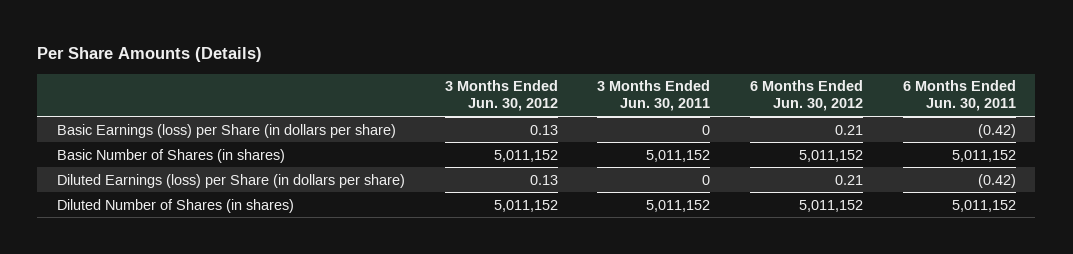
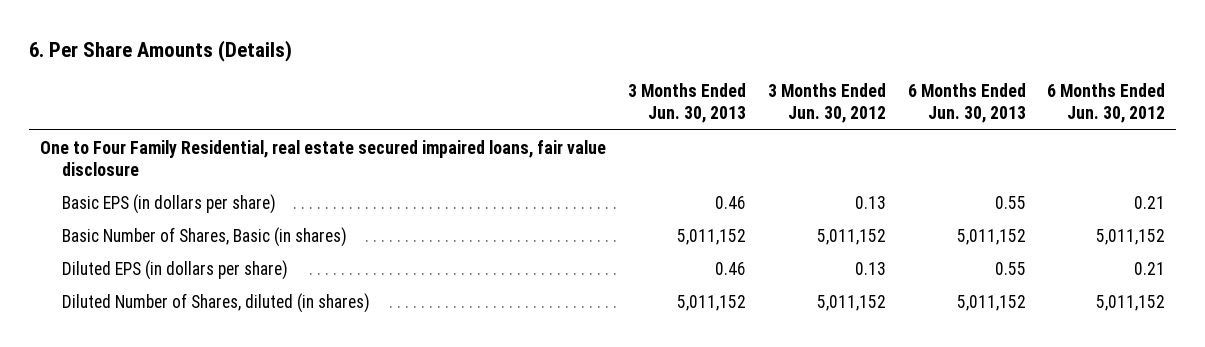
[37,47,263,63] Per Share Amounts (Details) -> [29,39,293,62] 6. Per Share Amounts (Details)
[597,80,711,112] 3 Months Ended Jun. 30, 2011 -> none
[902,80,1016,112] 6 Months Ended Jun. 30, 2011 -> none
none -> [627,83,746,124] 3 Months Ended Jun. 30, 2013
none -> [907,83,1026,124] 6 Months Ended Jun. 30, 2013
none -> [40,139,607,177] One to Four Family Residential, real estate secured impaired loans, fair value disclosure
[57,123,397,138] Basic Earnings (loss) per Share (in dollars per share) -> [61,193,276,214] Basic EPS (in dollars per share)
[57,148,286,163] Basic Number of Shares (in shares) -> [61,226,347,247] Basic Number of Shares, Basic (in shares)
[57,173,406,188] Diluted Earnings (loss) per Share (in dollars per share) -> [61,259,288,280] Diluted EPS (in dollars per share)
[57,198,295,213] Diluted Number of Shares (in shares) -> [61,292,370,313] Diluted Number of Shares, diluted (in shares)

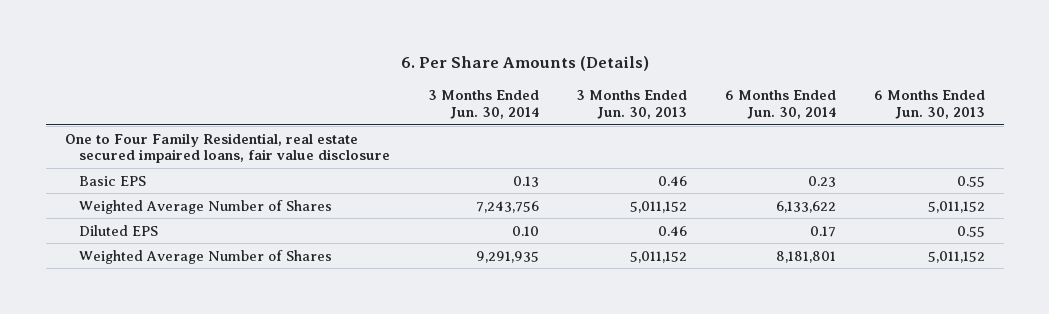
[767,83,886,124] 3 Months Ended Jun. 30, 2012 -> none
[1047,83,1166,124] 6 Months Ended Jun. 30, 2012 -> none
none -> [427,90,539,120] 3 Months Ended Jun. 30, 2014
none -> [725,90,837,120] 6 Months Ended Jun. 30, 2014
[61,193,276,214] Basic EPS (in dollars per share) -> [79,175,147,186] Basic EPS
[61,226,347,247] Basic Number of Shares, Basic (in shares) -> [79,199,333,214] Weighted Average Number of Shares
[61,259,288,280] Diluted EPS (in dollars per share) -> [79,224,159,236] Diluted EPS
[61,292,370,313] Diluted Number of Shares, diluted (in shares) -> [79,249,333,264] Weighted Average Number of Shares

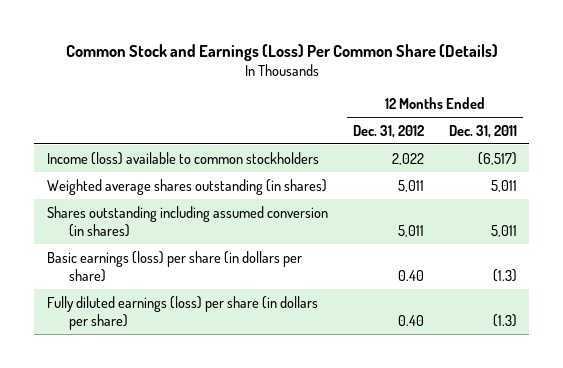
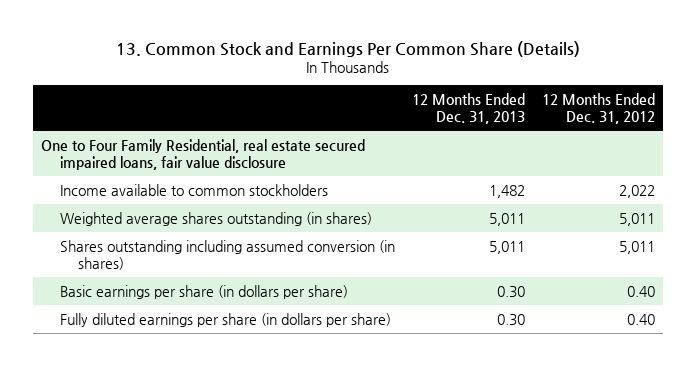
[65,43,498,61] Common Stock and Earnings (Loss) Per Common Share (Details) -> [115,40,580,57] 13. Common Stock and Earnings Per Common Share (Details)
[448,124,517,138] Dec. 31, 2011 -> none
none -> [411,92,525,125] 12 Months Ended Dec. 31, 2013
none -> [41,138,366,170] One to Four Family Residential, real estate secured impaired loans, fair value disclosure
[46,151,319,165] Income (loss) available to common stockholders -> [59,183,328,196] Income available to common stockholders
[46,250,302,282] Basic earnings (loss) per share (in dollars per share) -> [59,284,348,299] Basic earnings per share (in dollars per share)
[46,295,318,330] Fully diluted earnings (loss) per share (in dollars per share) -> [59,312,391,327] Fully diluted earnings per share (in dollars per share)

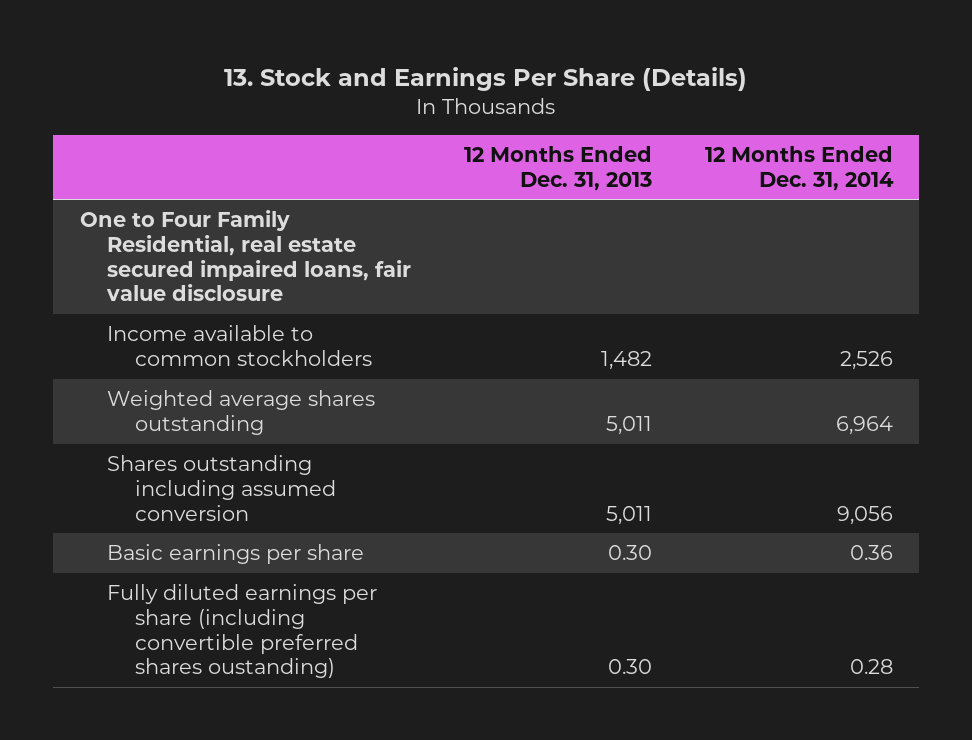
[115,40,580,57] 13. Common Stock and Earnings Per Common Share (Details) -> [224,66,748,91] 13. Stock and Earnings Per Share (Details)
[541,92,655,125] 12 Months Ended Dec. 31, 2012 -> none
none -> [704,145,894,191] 12 Months Ended Dec. 31, 2014
[59,211,372,226] Weighted average shares outstanding (in shares) -> [107,390,376,435] Weighted average shares outstanding
[59,239,395,270] Shares outstanding including assumed conversion (in shares) -> [107,455,336,521] Shares outstanding including assumed conversion
[59,284,348,299] Basic earnings per share (in dollars per share) -> [107,544,365,565] Basic earnings per share
[59,312,391,327] Fully diluted earnings per share (in dollars per share) -> [107,584,378,679] Fully diluted earnings per share (including convertible preferred shares oustanding)

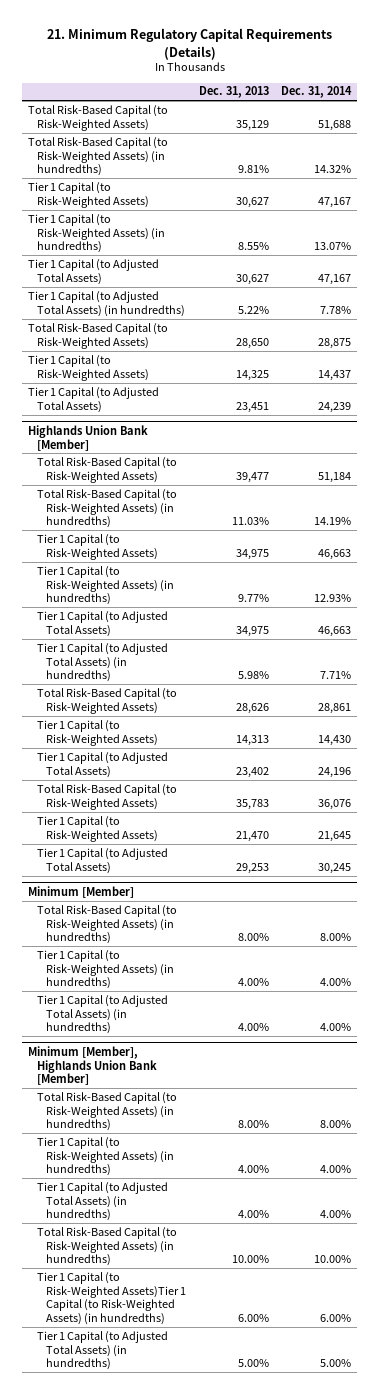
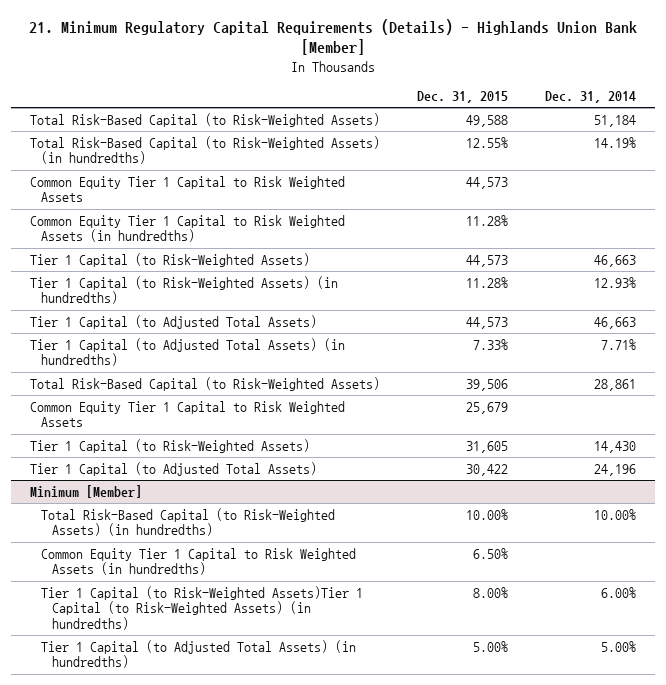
[46,28,332,60] 21. Minimum Regulatory Capital Requirements (Details) -> [28,18,637,56] 21. Minimum Regulatory Capital Requirements (Details) - Highlands Union Bank [Member]
[198,86,269,99] Dec. 31, 2013 -> none
none -> [416,90,508,103] Dec. 31, 2015
[28,104,169,131] Total Risk-Based Capital (to Risk-Weighted Assets) -> none
[28,136,169,177] Total Risk-Based Capital (to Risk-Weighted Assets) (in hundredths) -> none
[28,181,150,208] Tier 1 Capital (to Risk-Weighted Assets) -> none
[28,213,166,254] Tier 1 Capital (to Risk-Weighted Assets) (in hundredths) -> none
[28,258,160,285] Tier 1 Capital (to Adjusted Total Assets) -> none
[28,290,186,317] Tier 1 Capital (to Adjusted Total Assets) (in hundredths) -> none
[28,322,169,349] Total Risk-Based Capital (to Risk-Weighted Assets) -> none
[28,354,150,381] Tier 1 Capital (to Risk-Weighted Assets) -> none
[28,386,160,413] Tier 1 Capital (to Adjusted Total Assets) -> none
[28,424,149,451] Highlands Union Bank [Member] -> none
none -> [29,175,345,203] Common Equity Tier 1 Capital to Risk Weighted Assets
none -> [29,214,345,243] Common Equity Tier 1 Capital to Risk Weighted Assets (in hundredths)
none -> [29,400,345,428] Common Equity Tier 1 Capital to Risk Weighted Assets
[37,783,178,810] Total Risk-Based Capital (to Risk-Weighted Assets) -> none
[37,815,159,842] Tier 1 Capital (to Risk-Weighted Assets) -> none
[37,847,169,874] Tier 1 Capital (to Adjusted Total Assets) -> none
[37,904,178,945] Total Risk-Based Capital (to Risk-Weighted Assets) (in hundredths) -> none
[37,949,175,990] Tier 1 Capital (to Risk-Weighted Assets) (in hundredths) -> none
[37,994,169,1035] Tier 1 Capital (to Adjusted Total Assets) (in hundredths) -> none
[28,1045,158,1086] Minimum [Member], Highlands Union Bank [Member] -> none
[37,1091,178,1132] Total Risk-Based Capital (to Risk-Weighted Assets) (in hundredths) -> none
[37,1136,175,1177] Tier 1 Capital (to Risk-Weighted Assets) (in hundredths) -> none
[37,1181,169,1222] Tier 1 Capital (to Adjusted Total Assets) (in hundredths) -> none
none -> [40,547,356,576] Common Equity Tier 1 Capital to Risk Weighted Assets (in hundredths)

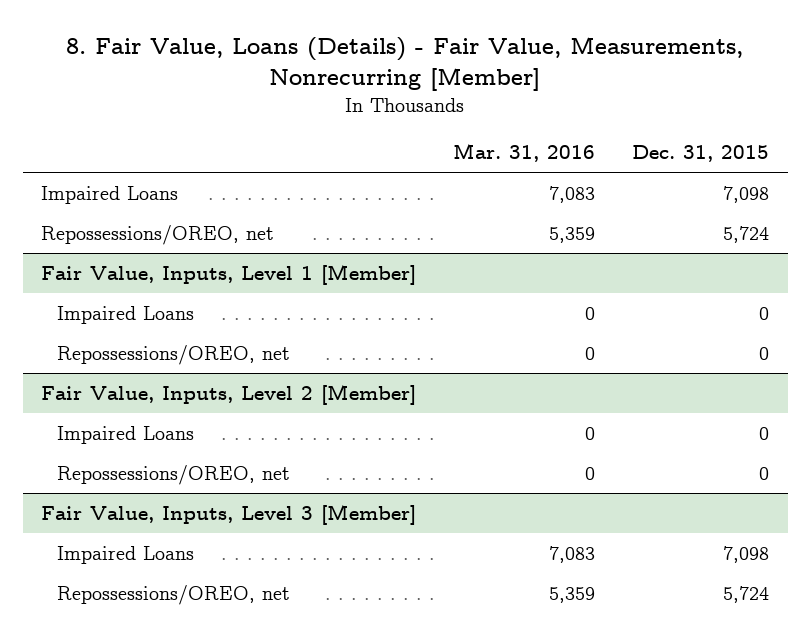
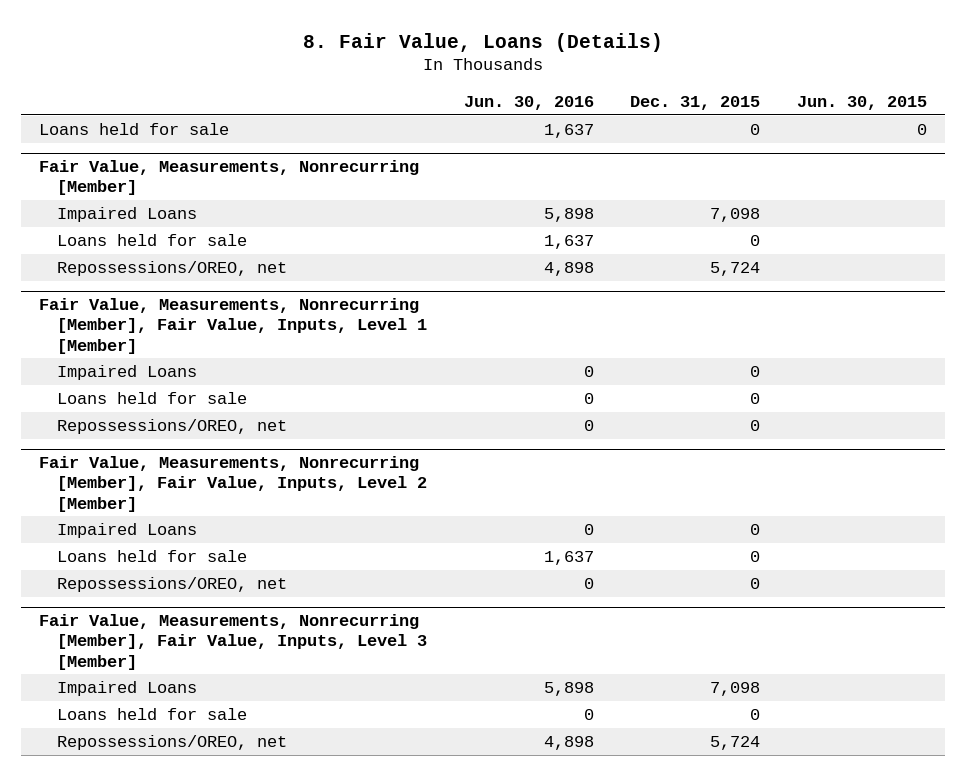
[66,36,744,92] 8. Fair Value, Loans (Details) - Fair Value, Measurements, Nonrecurring [Member] -> [303,32,664,52] 8. Fair Value, Loans (Details)
[453,143,596,163] Mar. 31, 2016 -> none
none -> [463,95,594,110] Jun. 30, 2016
none -> [796,95,927,110] Jun. 30, 2015
none -> [39,123,230,136] Loans held for sale
none -> [39,160,420,196] Fair Value, Measurements, Nonrecurring [Member]
none -> [57,234,248,247] Loans held for sale
[41,263,417,285] Fair Value, Inputs, Level 1 [Member] -> [39,298,428,354] Fair Value, Measurements, Nonrecurring [Member], Fair Value, Inputs, Level 1 [Member]
none -> [57,392,248,405] Loans held for sale
[41,383,417,405] Fair Value, Inputs, Level 2 [Member] -> [39,456,428,512] Fair Value, Measurements, Nonrecurring [Member], Fair Value, Inputs, Level 2 [Member]
none -> [57,550,248,563] Loans held for sale
[41,503,417,525] Fair Value, Inputs, Level 3 [Member] -> [39,614,428,670] Fair Value, Measurements, Nonrecurring [Member], Fair Value, Inputs, Level 3 [Member]
none -> [57,708,248,721] Loans held for sale

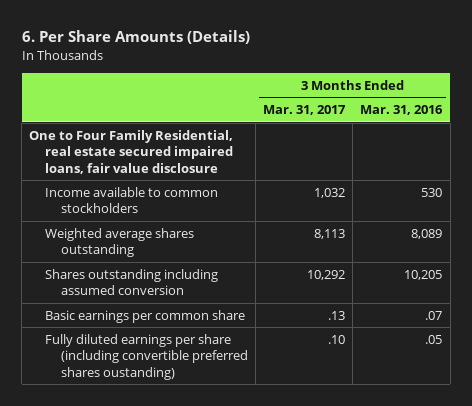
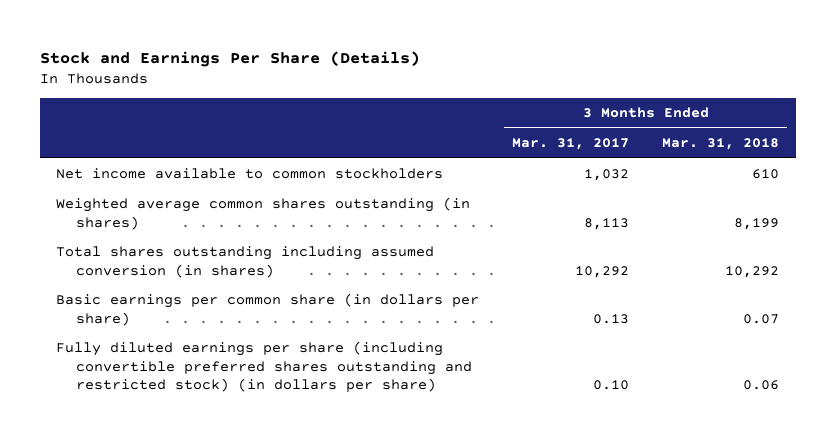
[21,30,250,45] 6. Per Share Amounts (Details) -> [39,50,420,67] Stock and Earnings Per Share (Details)
[360,105,444,116] Mar. 31, 2016 -> none
none -> [662,138,780,151] Mar. 31, 2018
[29,129,234,174] One to Four Family Residential, real estate secured impaired loans, fair value disclosure -> none
[45,186,219,214] Income available to common stockholders -> [56,168,444,180] Net income available to common stockholders
[45,227,195,258] Weighted average shares outstanding -> [56,197,471,230] Weighted average common shares outstanding (in shares)
[45,268,219,296] Shares outstanding including assumed conversion -> [56,246,435,278] Total shares outstanding including assumed conversion (in shares)
[45,309,246,323] Basic earnings per common share -> [56,293,480,326] Basic earnings per common share (in dollars per share)
[328,310,346,320] .13 -> [593,313,630,324] 0.13
[45,333,248,380] Fully diluted earnings per share (including convertible preferred shares oustanding) -> [56,341,472,393] Fully diluted earnings per share (including convertible preferred shares outstanding and restricted stock) (in dollars per share)
[328,334,346,344] .10 -> [593,380,630,391] 0.10

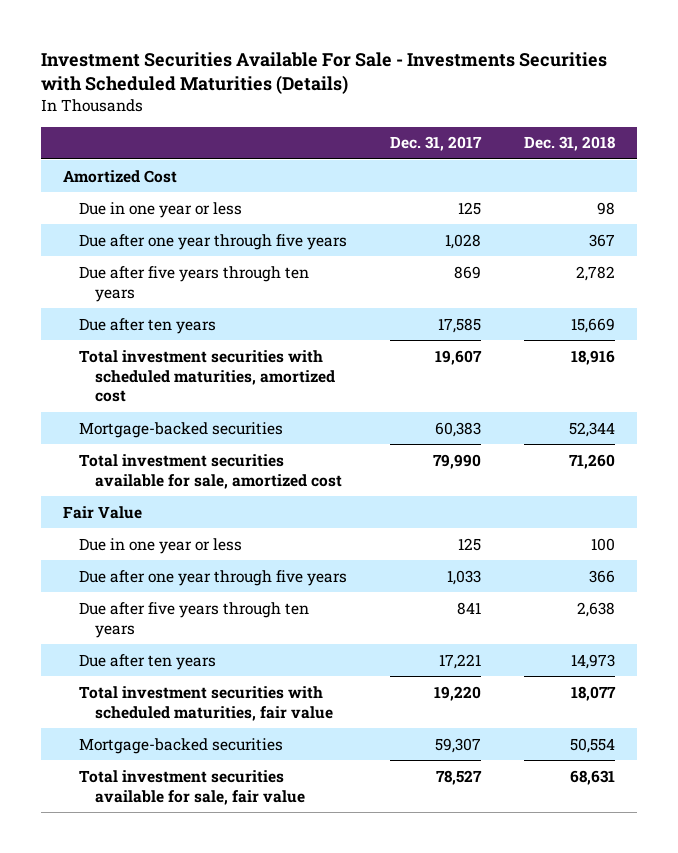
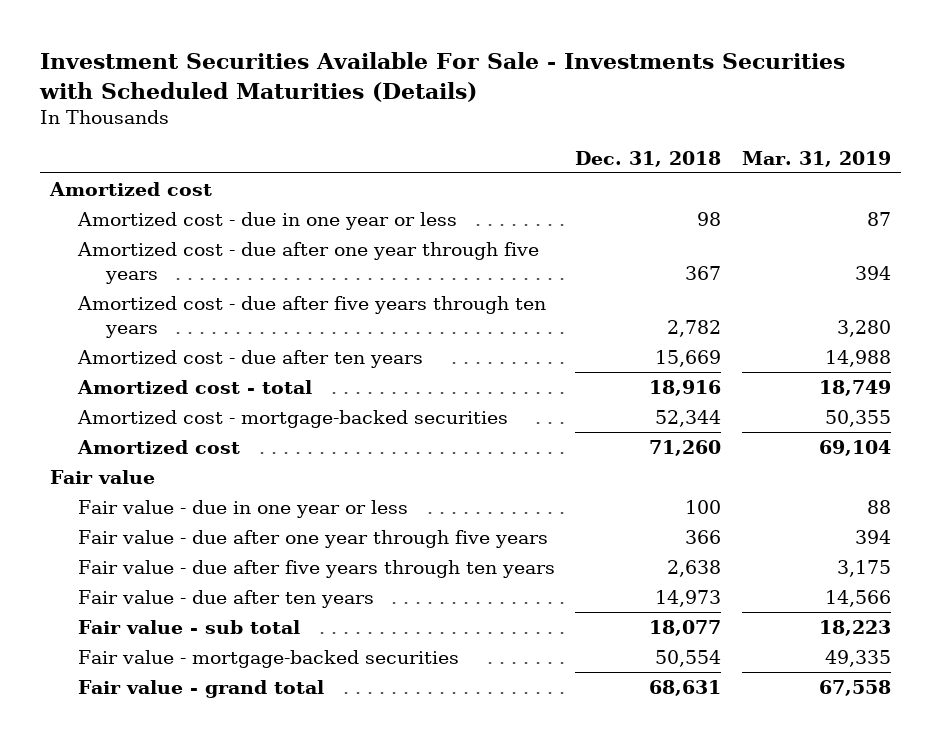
[389,136,482,152] Dec. 31, 2017 -> none
none -> [741,150,891,167] Mar. 31, 2019
[62,169,177,183] Amortized Cost -> [49,181,213,196] Amortized cost
[78,201,242,218] Due in one year or less -> [77,211,458,230] Amortized cost - due in one year or less
[78,233,347,250] Due after one year through five years -> [77,241,540,284] Amortized cost - due after one year through five years
[78,265,309,302] Due after five years through ten years -> [77,295,547,338] Amortized cost - due after five years through ten years
[78,317,216,334] Due after ten years -> [77,349,424,368] Amortized cost - due after ten years
[78,349,335,403] Total investment securities with scheduled maturities, amortized cost -> [77,379,313,394] Amortized cost - total
[78,421,283,438] Mortgage-backed securities -> [77,409,509,428] Amortized cost - mortgage-backed securities
[78,453,342,489] Total investment securities available for sale, amortized cost -> [77,439,241,454] Amortized cost
[62,505,142,519] Fair Value -> [50,469,156,484] Fair value
[78,537,242,554] Due in one year or less -> [78,499,409,518] Fair value - due in one year or less
[78,569,347,586] Due after one year through five years -> [78,529,549,548] Fair value - due after one year through five years
[78,601,309,638] Due after five years through ten years -> [78,559,556,578] Fair value - due after five years through ten years
[78,653,216,670] Due after ten years -> [78,589,375,608] Fair value - due after ten years
[78,685,333,721] Total investment securities with scheduled maturities, fair value -> [78,619,301,634] Fair value - sub total
[78,737,283,754] Mortgage-backed securities -> [78,649,460,668] Fair value - mortgage-backed securities
[78,769,305,805] Total investment securities available for sale, fair value -> [78,679,325,698] Fair value - grand total

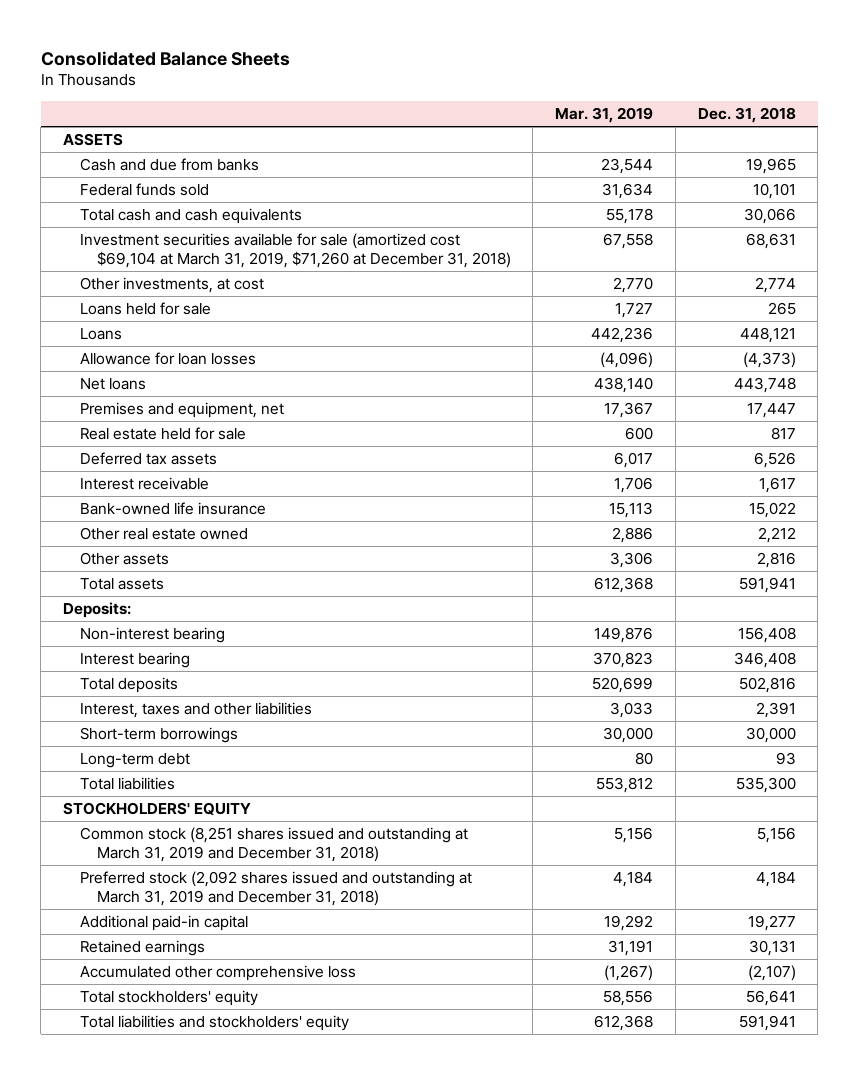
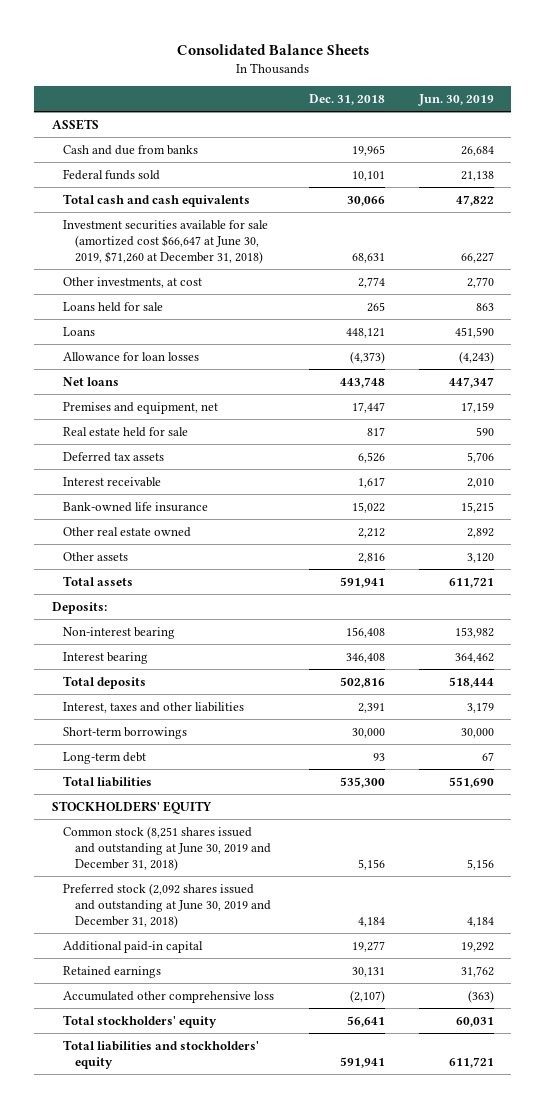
[555,106,654,123] Mar. 31, 2019 -> none
none -> [417,93,494,106] Jun. 30, 2019
[79,233,511,269] Investment securities available for sale (amortized cost $69,104 at March 31, 2019, $71,260 at December 31, 2018) -> [63,219,269,264] Investment securities available for sale (amortized cost $66,647 at June 30, 2019, $71,260 at December 31, 2018)
[79,827,468,863] Common stock (8,251 shares issued and outstanding at March 31, 2019 and December 31, 2018) -> [63,825,272,871] Common stock (8,251 shares issued and outstanding at June 30, 2019 and December 31, 2018)
[79,871,472,907] Preferred stock (2,092 shares issued and outstanding at March 31, 2019 and December 31, 2018) -> [63,882,272,928] Preferred stock (2,092 shares issued and outstanding at June 30, 2019 and December 31, 2018)

